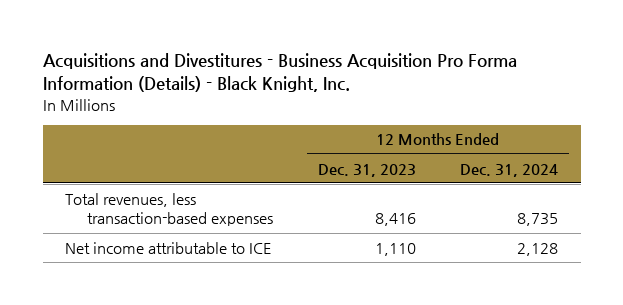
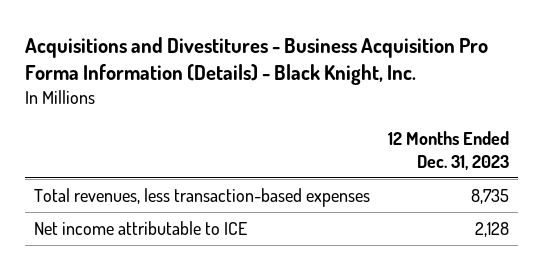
[460,163,559,177] Dec. 31, 2024 -> none
[374,213,416,227] 8,416 -> [470,189,509,205] 8,735
[374,242,416,256] 1,110 -> [474,222,509,238] 2,128

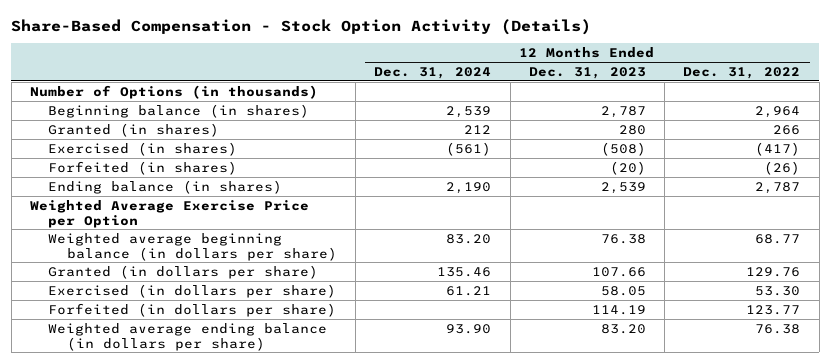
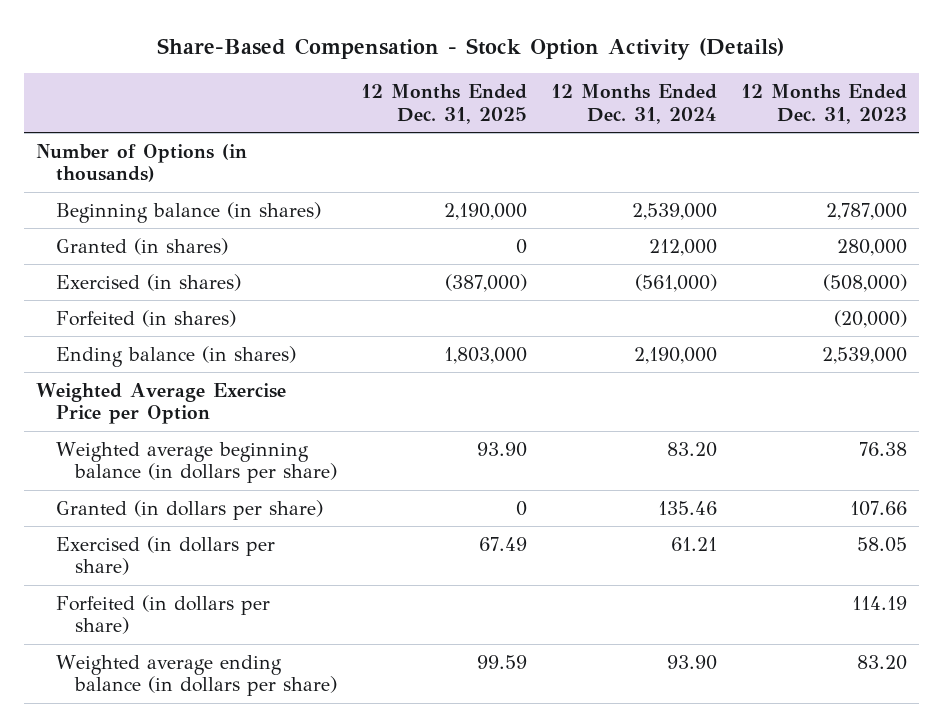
[683,66,801,79] Dec. 31, 2022 -> none
none -> [361,83,528,124] 12 Months Ended Dec. 31, 2025
[446,105,492,118] 2,539 -> [631,202,717,220] 2,539,000
[600,105,646,118] 2,787 -> [825,202,907,220] 2,787,000
[464,124,492,134] 212 -> [648,238,717,256] 212,000
[618,124,646,135] 280 -> [836,238,907,256] 280,000
[446,141,492,156] (561) -> [634,273,717,292] (561,000)
[600,141,646,156] (508) -> [822,273,907,292] (508,000)
[609,160,646,175] (20) -> [833,309,907,328] (20,000)
[446,181,492,194] 2,190 -> [633,346,717,364] 2,190,000
[600,181,646,194] 2,539 -> [821,346,907,364] 2,539,000

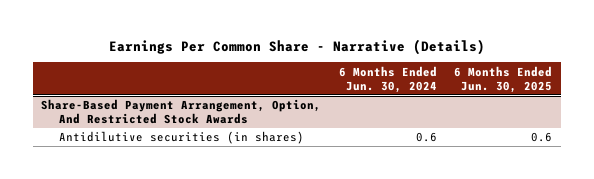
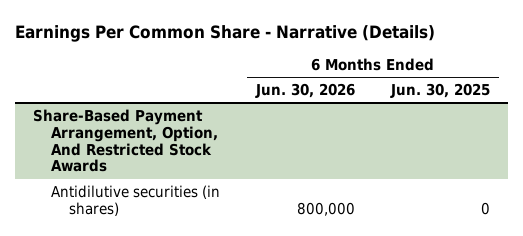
[338,65,437,93] 6 Months Ended Jun. 30, 2024 -> none
none -> [254,82,355,98] Jun. 30, 2026
[531,132,553,143] 0.6 -> [480,201,490,215] 0

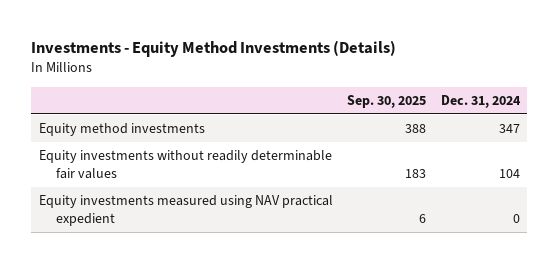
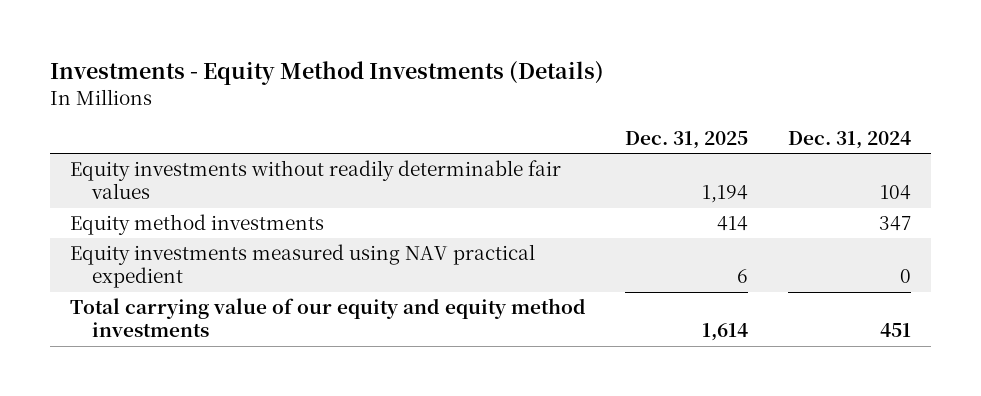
[347,94,427,108] Sep. 30, 2025 -> none
none -> [625,131,749,150] Dec. 31, 2025
[38,123,205,137] Equity method investments -> [69,213,324,235] Equity method investments
none -> [69,297,586,338] Total carrying value of our equity and equity method investments

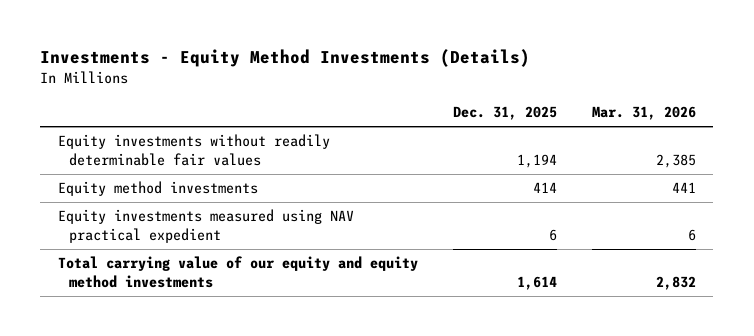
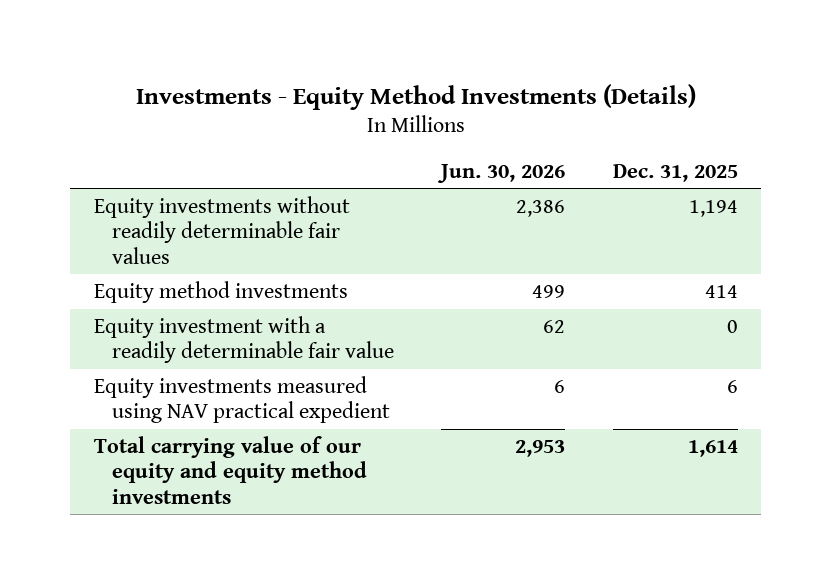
[591,106,696,121] Mar. 31, 2026 -> none
none -> [437,163,566,183] Jun. 30, 2026
none -> [94,315,395,364] Equity investment with a readily determinable fair value

